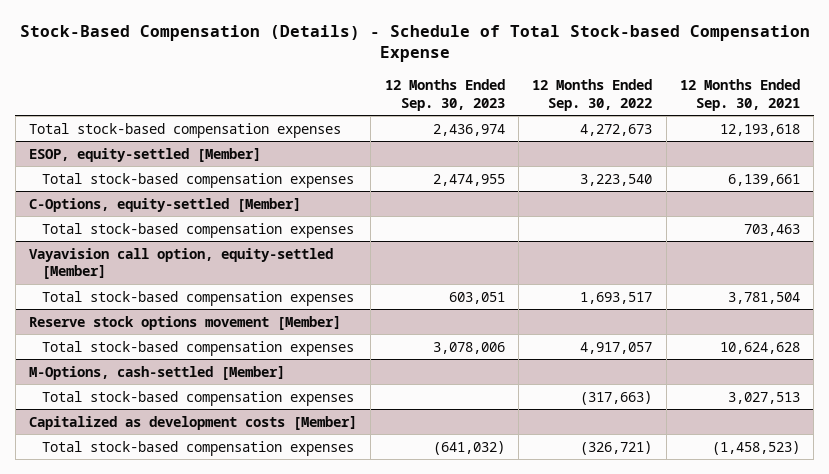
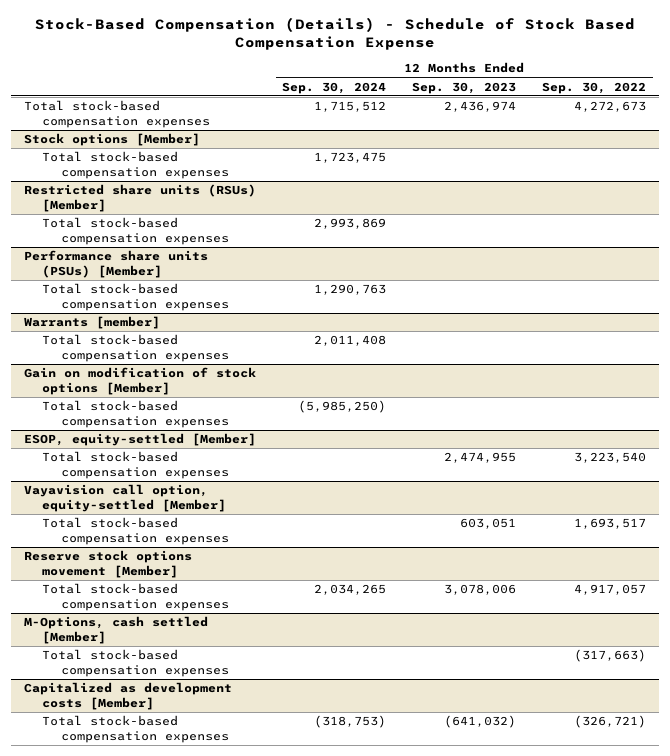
[19,24,810,63] Stock-Based Compensation (Details) - Schedule of Total Stock-based Compensation Expense -> [35,17,636,51] Stock-Based Compensation (Details) - Schedule of Stock Based Compensation Expense
[680,78,801,111] 12 Months Ended Sep. 30, 2021 -> none
none -> [282,81,387,94] Sep. 30, 2024
none -> [24,133,201,147] Stock options [Member]
none -> [42,151,229,180] Total stock-based compensation expenses
none -> [24,184,257,213] Restricted share units (RSUs) [Member]
none -> [42,217,229,246] Total stock-based compensation expenses
none -> [24,250,209,279] Performance share units (PSUs) [Member]
none -> [42,283,229,312] Total stock-based compensation expenses
none -> [24,316,161,330] Warrants [member]
none -> [42,334,229,363] Total stock-based compensation expenses
none -> [24,367,257,396] Gain on modification of stock options [Member]
none -> [42,400,229,429] Total stock-based compensation expenses
[29,197,302,212] C-Options, equity-settled [Member] -> none
[42,222,355,238] Total stock-based compensation expenses -> none
[29,365,286,380] M-Options, cash-settled [Member] -> [24,616,209,645] M-Options, cash settled [Member]

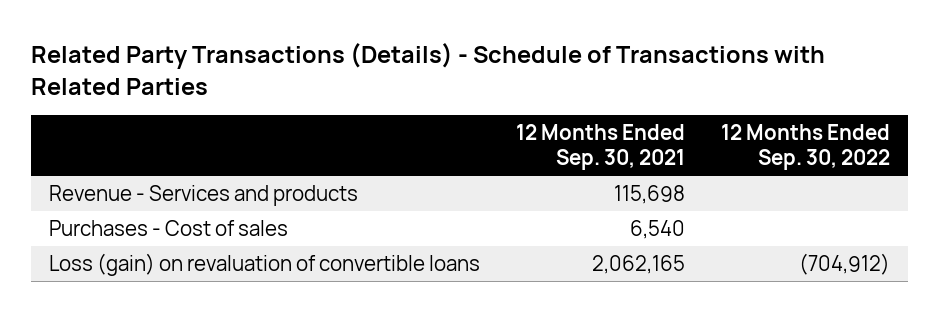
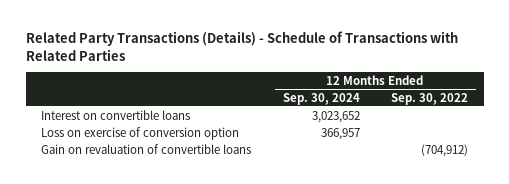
[516,123,686,171] 12 Months Ended Sep. 30, 2021 -> none
none -> [282,92,360,105] Sep. 30, 2024
[49,184,359,206] Revenue - Services and products -> none
none -> [41,109,191,120] Interest on convertible loans
[49,219,289,236] Purchases - Cost of sales -> [41,126,240,140] Loss on exercise of conversion option
[49,252,481,276] Loss (gain) on revaluation of convertible loans -> [41,143,252,154] Gain on revaluation of convertible loans

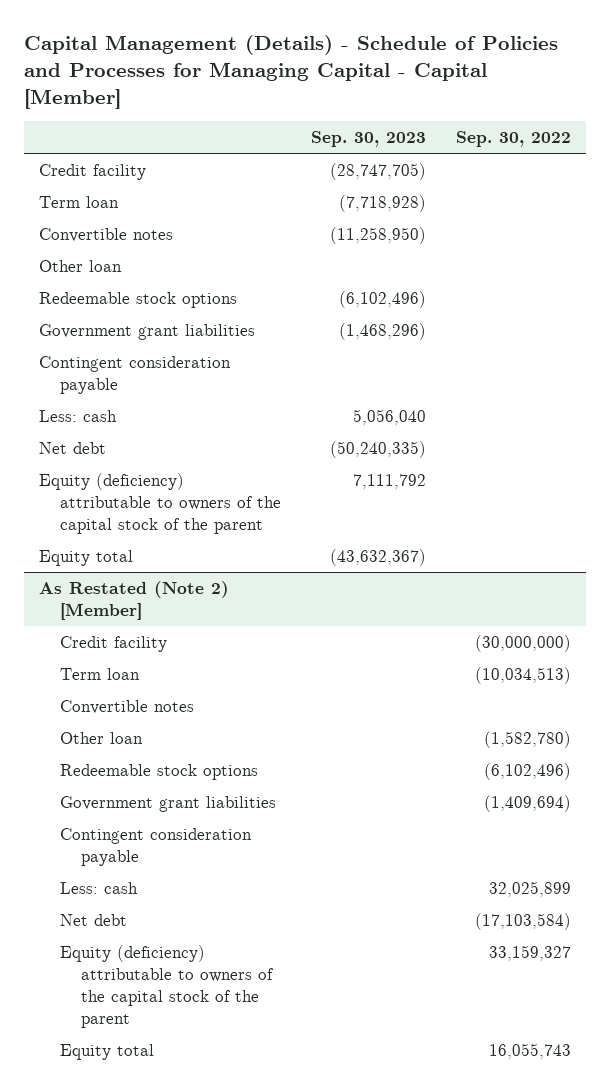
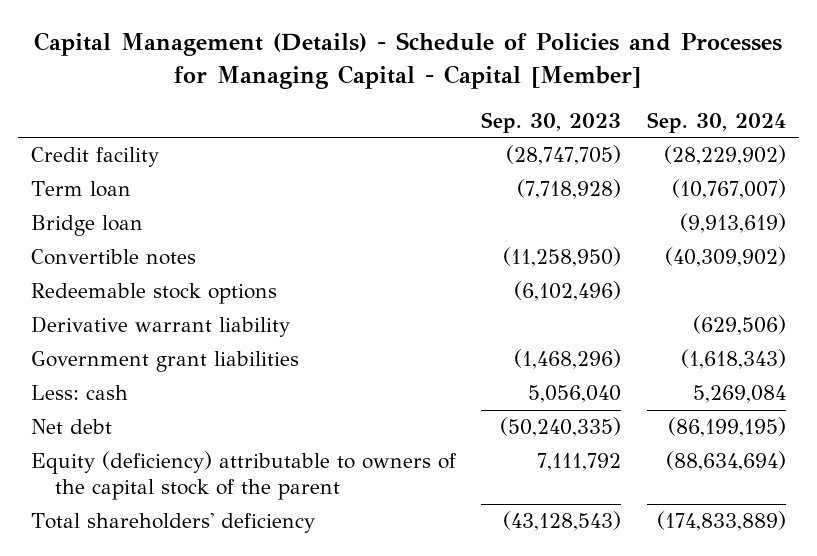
[456,131,572,148] Sep. 30, 2022 -> none
none -> [647,111,787,133] Sep. 30, 2024
none -> [30,215,143,237] Bridge loan
[38,260,122,273] Other loan -> none
none -> [30,316,290,338] Derivative warrant liability
[38,356,231,394] Contingent consideration payable -> none
[38,581,229,620] As Restated (Note 2) [Member] -> none
[59,636,167,653] Credit facility -> none
[59,668,140,681] Term loan -> none
[59,700,194,715] Convertible notes -> none
[59,732,143,745] Other loan -> none
[59,764,258,781] Redeemable stock options -> none
[59,796,276,813] Government grant liabilities -> none
[59,828,252,866] Contingent consideration payable -> none
[59,882,138,895] Less: cash -> none
[59,914,127,927] Net debt -> none
[59,945,274,1028] Equity (deficiency) attributable to owners of the capital stock of the parent -> none
[59,1044,154,1061] Equity total -> none
[38,550,133,567] Equity total -> [30,513,315,534] Total shareholders' deficiency
[329,549,426,567] (43,632,367) -> [503,511,622,532] (43,128,543)

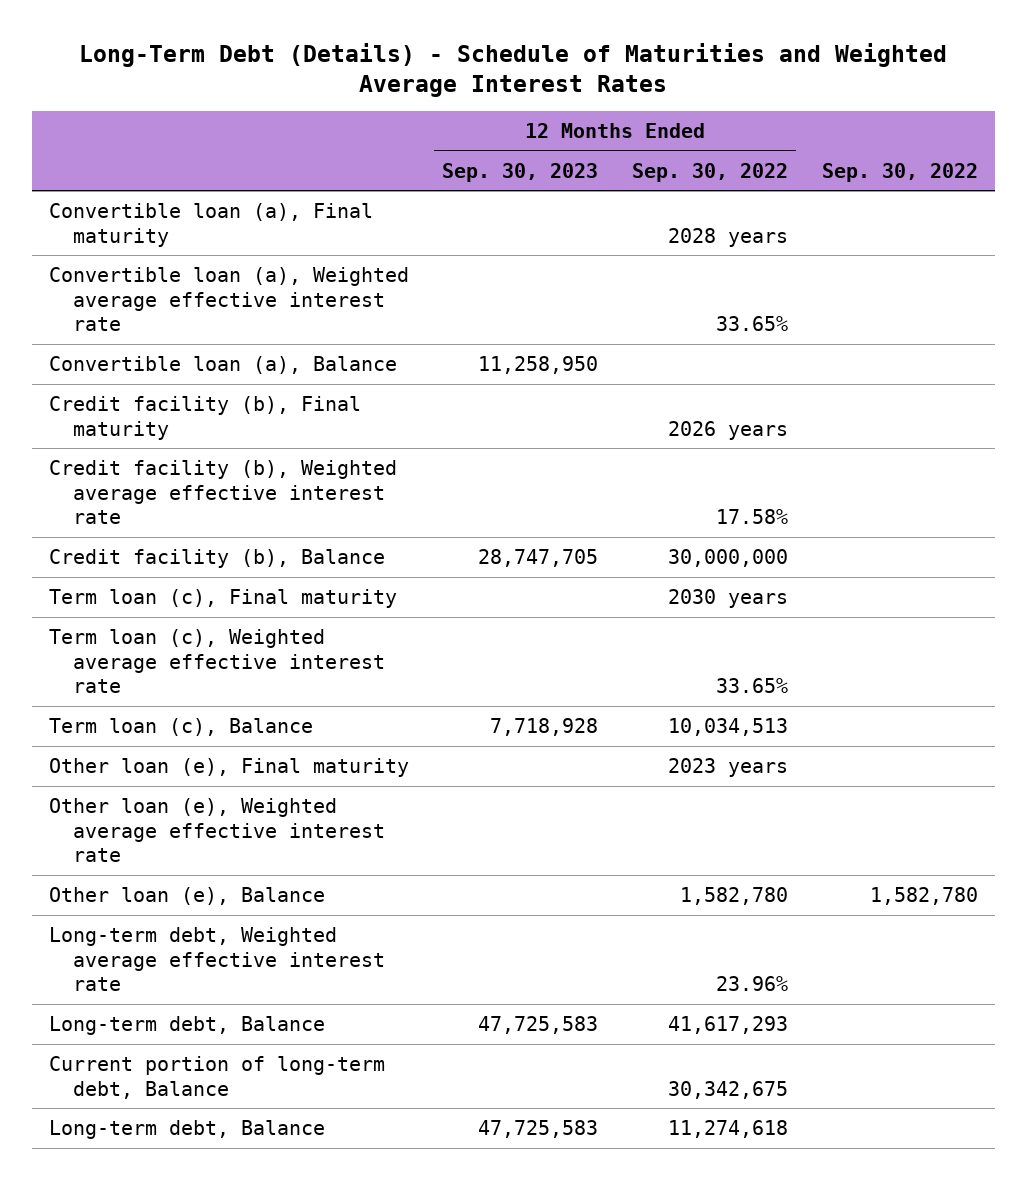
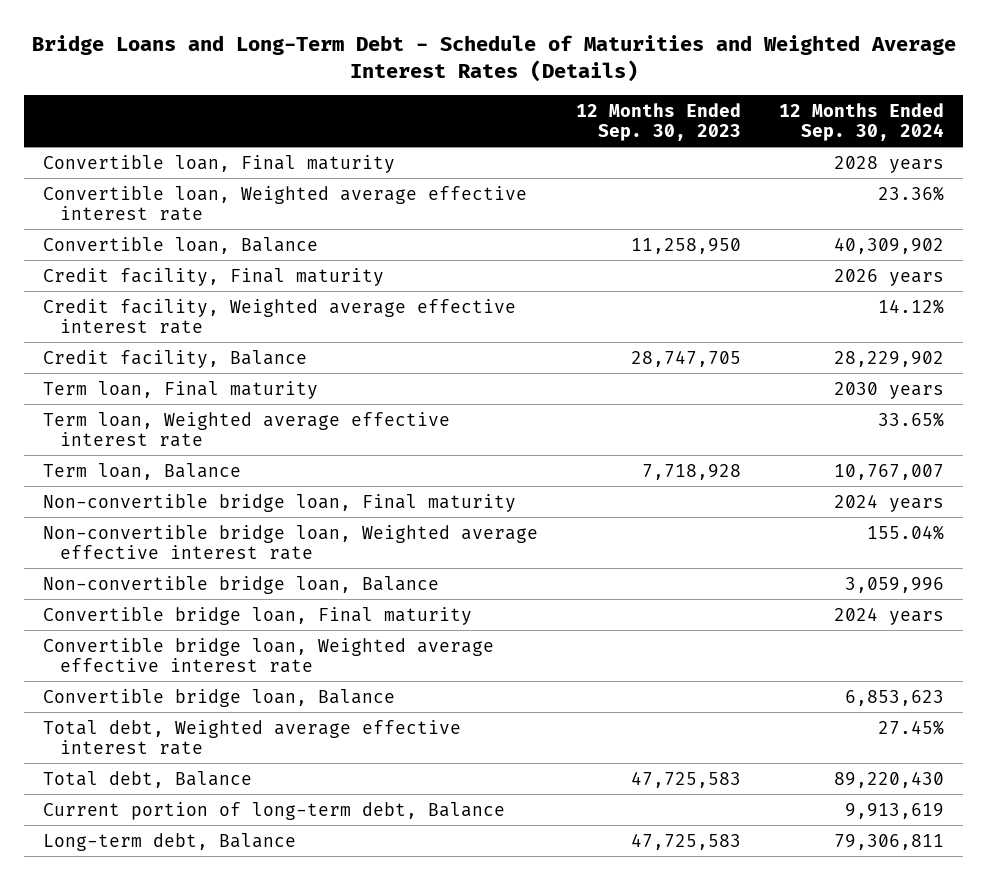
[79,42,948,97] Long-Term Debt (Details) - Schedule of Maturities and Weighted Average Interest Rates -> [31,35,956,82] Bridge Loans and Long-Term Debt - Schedule of Maturities and Weighted Average Interest Rates (Details)
[632,162,789,182] Sep. 30, 2022 -> none
[821,162,978,182] Sep. 30, 2022 -> none
none -> [779,102,945,141] 12 Months Ended Sep. 30, 2024
[48,886,325,905] Other loan (e), Balance -> none
[48,202,373,247] Convertible loan (a), Final maturity -> [43,154,396,173] Convertible loan, Final maturity
[48,266,409,332] Convertible loan (a), Weighted average effective interest rate -> [43,185,528,221] Convertible loan, Weighted average effective interest rate
[48,355,397,374] Convertible loan (a), Balance -> [43,236,319,254] Convertible loan, Balance
[48,395,361,440] Credit facility (b), Final maturity -> [43,267,385,286] Credit facility, Final maturity
[48,459,397,525] Credit facility (b), Weighted average effective interest rate -> [43,298,517,334] Credit facility, Weighted average effective interest rate
[48,548,385,568] Credit facility (b), Balance -> [43,349,308,368] Credit facility, Balance
[48,588,397,608] Term loan (c), Final maturity -> [43,380,319,399] Term loan, Final maturity
[48,628,386,694] Term loan (c), Weighted average effective interest rate -> [43,411,451,447] Term loan, Weighted average effective interest rate
[48,717,313,736] Term loan (c), Balance -> [43,462,242,480] Term loan, Balance
[48,757,409,777] Other loan (e), Final maturity -> [43,493,517,512] Non-convertible bridge loan, Final maturity
[48,797,386,863] Other loan (e), Weighted average effective interest rate -> [43,524,539,560] Non-convertible bridge loan, Weighted average effective interest rate
none -> [43,575,440,594] Non-convertible bridge loan, Balance
none -> [43,606,473,625] Convertible bridge loan, Final maturity
none -> [43,637,495,673] Convertible bridge loan, Weighted average effective interest rate
none -> [43,688,396,707] Convertible bridge loan, Balance
[48,926,386,992] Long-term debt, Weighted average effective interest rate -> [43,719,462,755] Total debt, Weighted average effective interest rate
[48,1015,325,1035] Long-term debt, Balance -> [43,770,253,788] Total debt, Balance

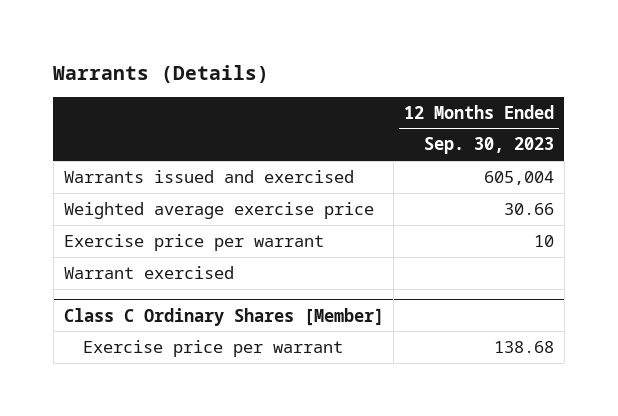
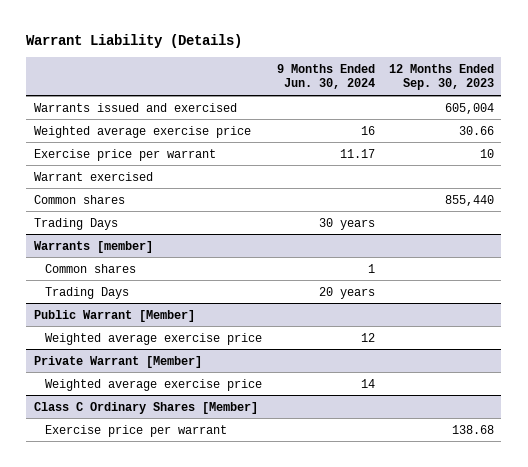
[53,64,270,83] Warrants (Details) -> [26,34,243,49] Warrant Liability (Details)
none -> [276,63,375,90] 9 Months Ended Jun. 30, 2024
none -> [33,194,125,204] Common shares
none -> [33,217,118,230] Trading Days
none -> [33,240,153,253] Warrants [member]
none -> [45,263,137,273] Common shares
none -> [45,286,130,299] Trading Days
none -> [33,309,195,322] Public Warrant [Member]
none -> [45,332,263,345] Weighted average exercise price
none -> [33,355,202,368] Private Warrant [Member]
none -> [45,378,263,391] Weighted average exercise price

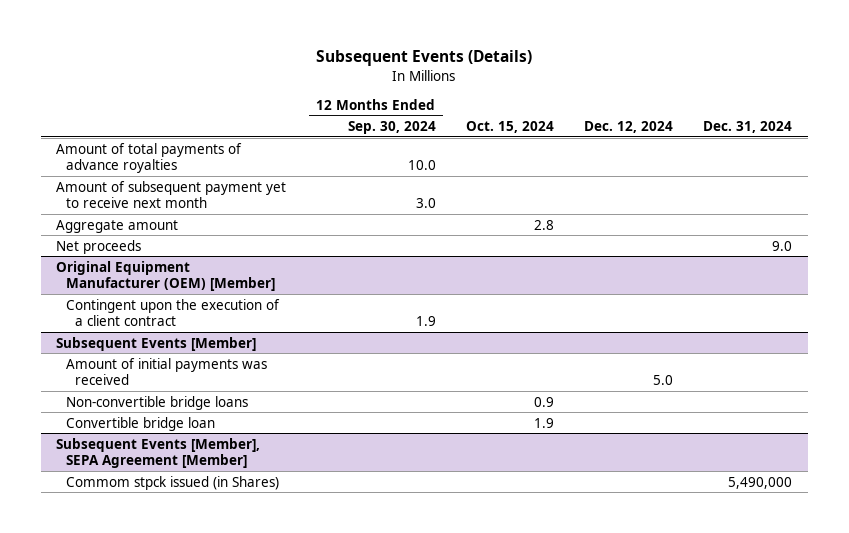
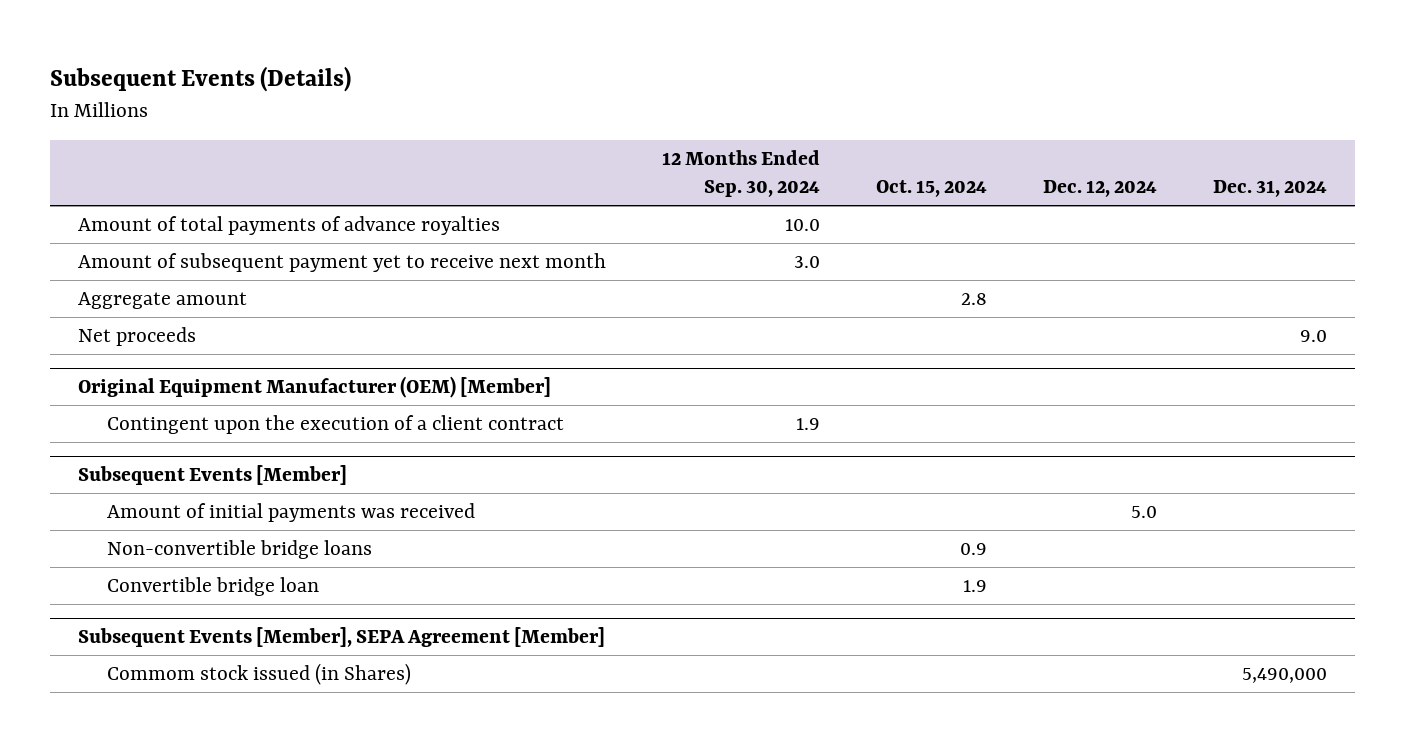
[65,475,279,490] Commom stpck issued (in Shares) -> [106,662,411,685] Commom stock issued (in Shares)

